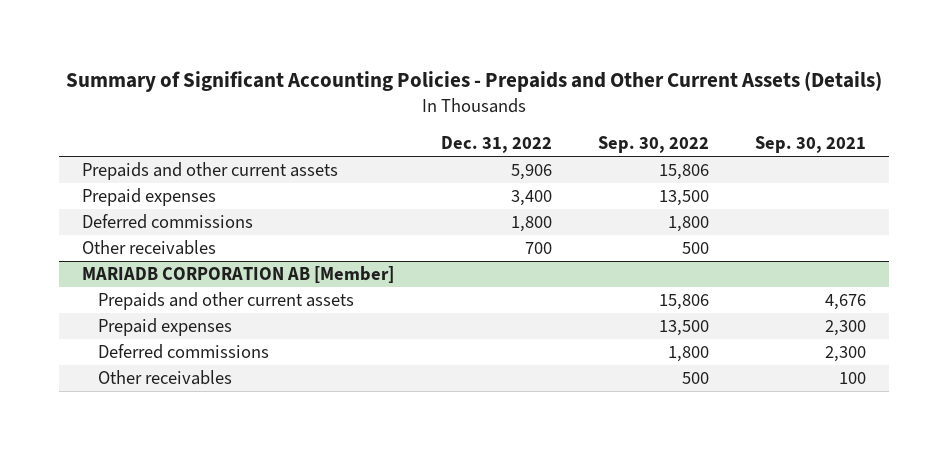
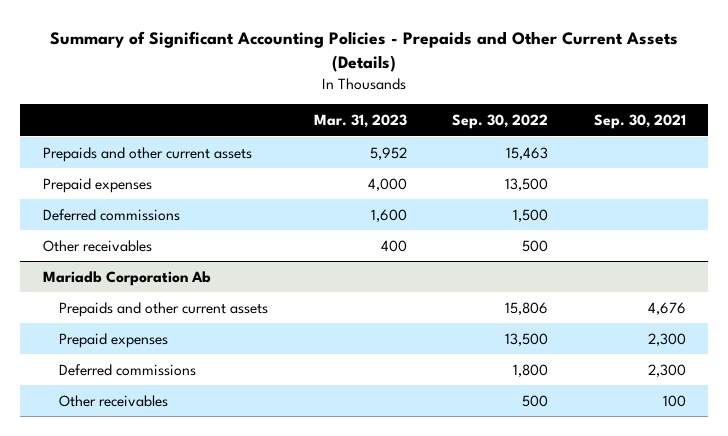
[440,136,552,154] Dec. 31, 2022 -> none
none -> [313,114,407,129] Mar. 31, 2023
[658,163,709,180] 15,806 -> [506,146,549,160] 15,463
[667,215,709,232] 1,800 -> [513,208,549,222] 1,500
[82,265,395,283] MARIADB CORPORATION AB [Member] -> [42,270,211,286] Mariadb Corporation Ab

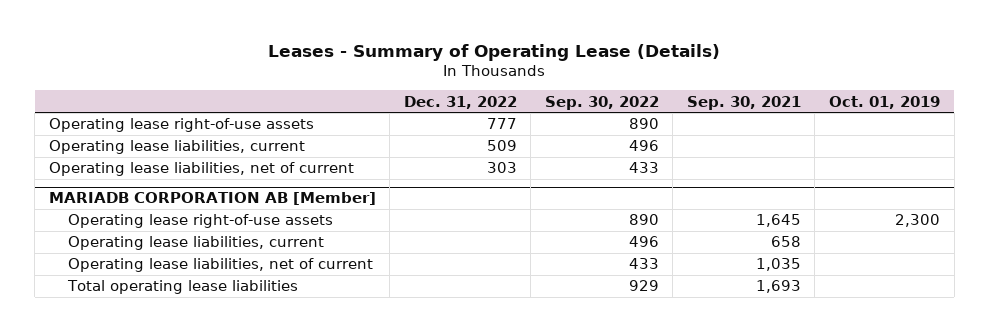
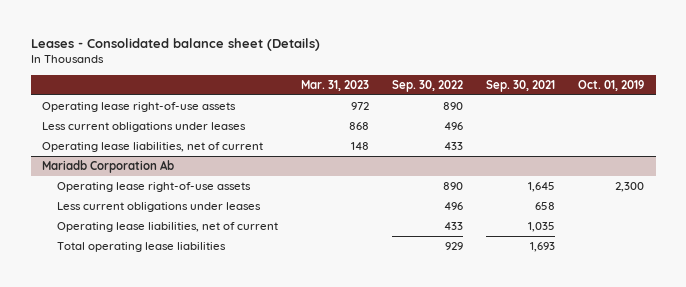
[268,43,721,61] Leases - Summary of Operating Lease (Details) -> [30,38,320,52] Leases - Consolidated balance sheet (Details)
[403,95,517,109] Dec. 31, 2022 -> none
none -> [300,79,369,91] Mar. 31, 2023
[48,140,305,155] Operating lease liabilities, current -> [42,121,247,132] Less current obligations under leases
[48,192,376,206] MARIADB CORPORATION AB [Member] -> [42,159,175,173] Mariadb Corporation Ab
[68,236,325,251] Operating lease liabilities, current -> [56,201,261,212] Less current obligations under leases

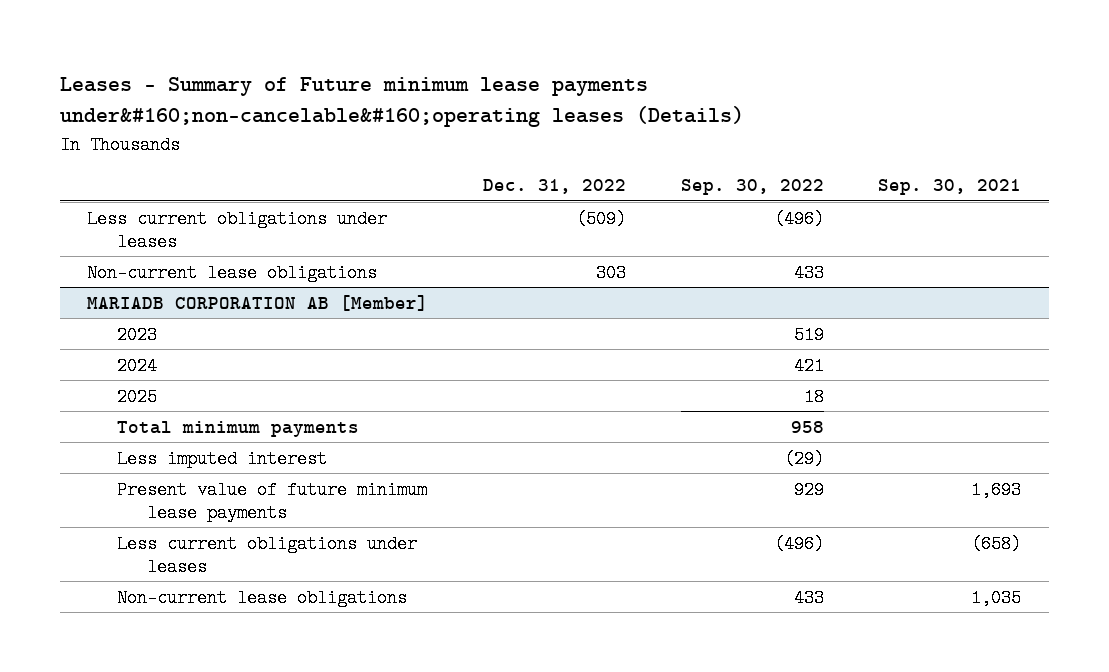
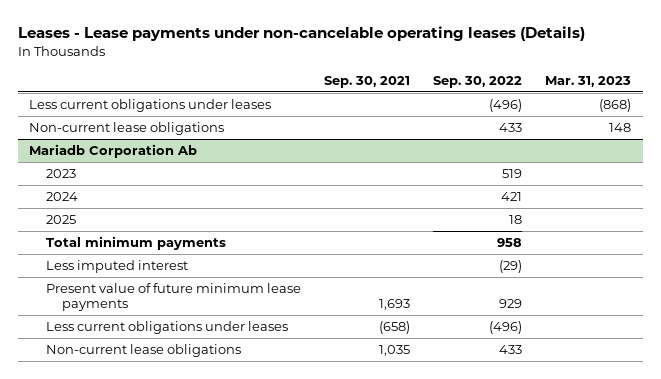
[60,77,745,128] Leases - Summary of Future minimum lease payments under&#160;non-cancelable&#160;operating leases (Details) -> [17,26,585,42] Leases - Lease payments under non-cancelable operating leases (Details)
[483,179,627,195] Dec. 31, 2022 -> none
none -> [545,76,632,88] Mar. 31, 2023
[87,294,429,311] MARIADB CORPORATION AB [Member] -> [29,144,198,159] Mariadb Corporation Ab

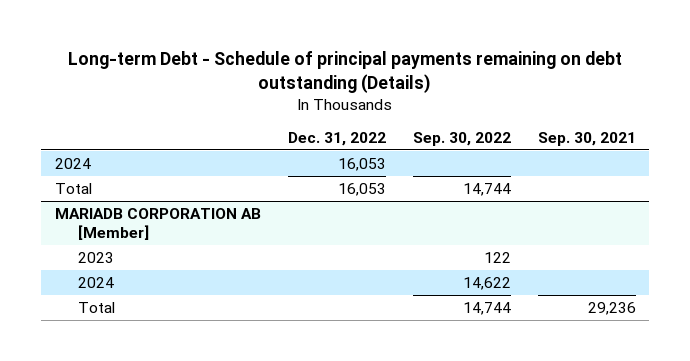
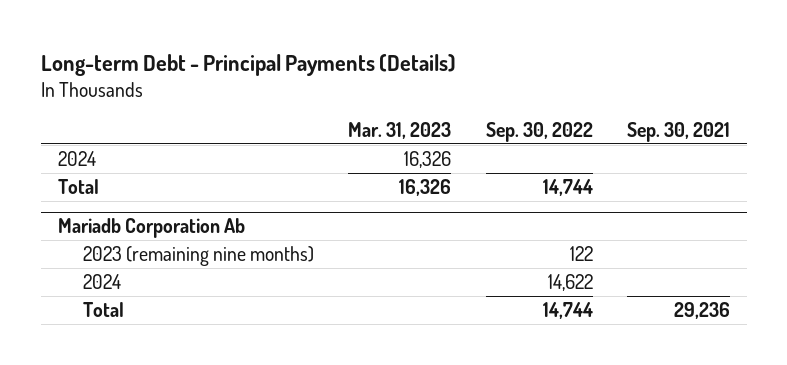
[68,50,623,93] Long-term Debt - Schedule of principal payments remaining on debt outstanding (Details) -> [40,53,456,76] Long-term Debt - Principal Payments (Details)
[287,131,386,146] Dec. 31, 2022 -> none
none -> [348,121,452,139] Mar. 31, 2023
[54,207,261,241] MARIADB CORPORATION AB [Member] -> [57,218,245,239] Mariadb Corporation Ab
[77,251,114,263] 2023 -> [83,246,315,267] 2023 (remaining nine months)

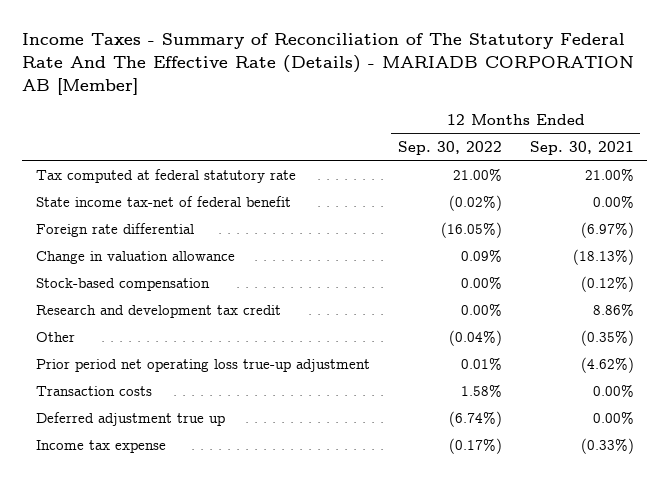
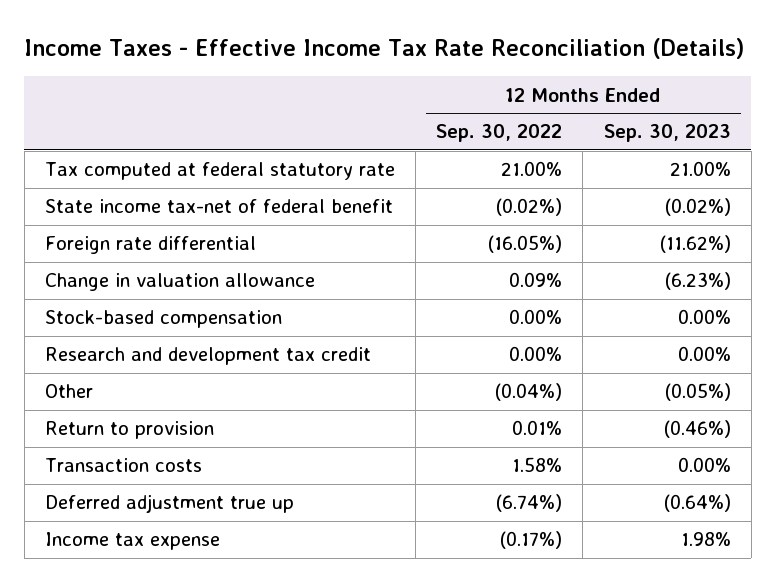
[22,33,635,96] Income Taxes - Summary of Reconciliation of The Statutory Federal Rate And The Effective Rate (Details) - MARIADB CORPORATION AB [Member] -> [24,37,745,59] Income Taxes - Effective Income Tax Rate Reconciliation (Details)
[529,140,634,155] Sep. 30, 2021 -> none
none -> [603,124,731,143] Sep. 30, 2023
[36,358,371,372] Prior period net operating loss true-up adjustment -> none
none -> [44,421,214,440] Return to provision

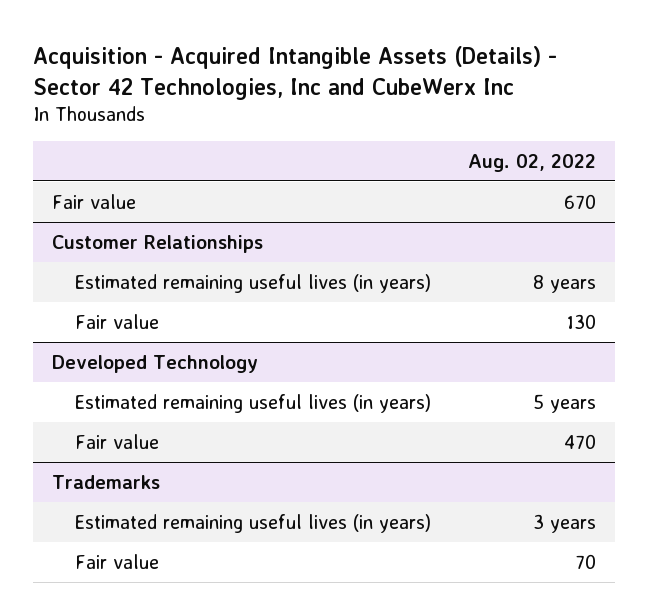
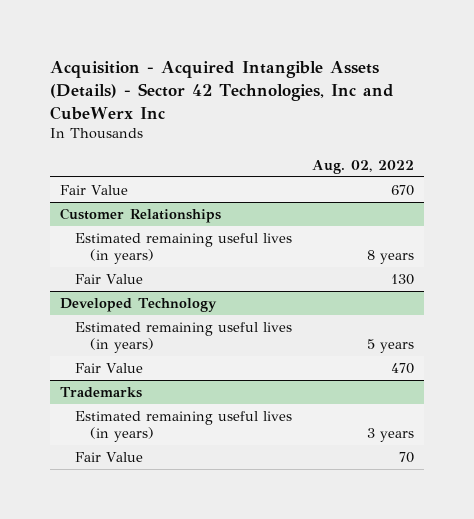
[51,193,136,209] Fair value -> [60,184,129,195] Fair Value
[74,313,159,329] Fair value -> [75,273,144,284] Fair Value
[74,433,159,449] Fair value -> [75,362,144,373] Fair Value
[74,553,159,569] Fair value -> [75,451,144,462] Fair Value

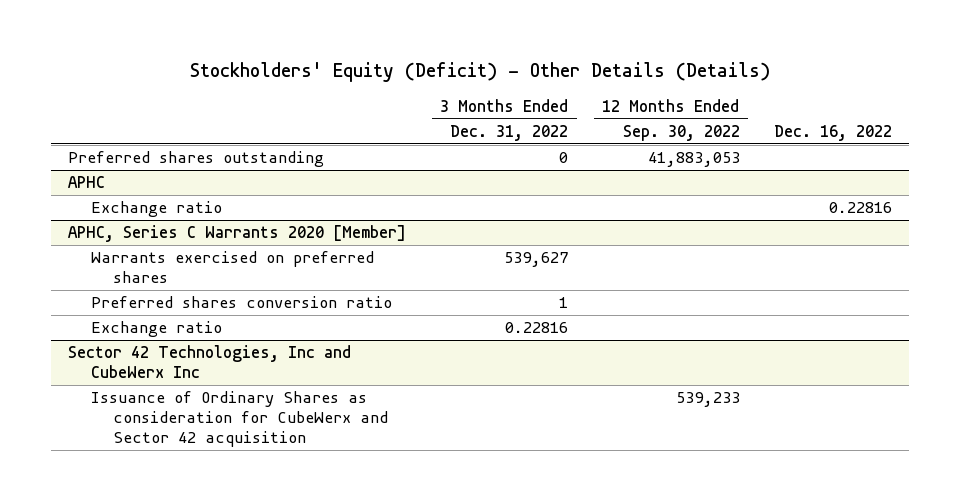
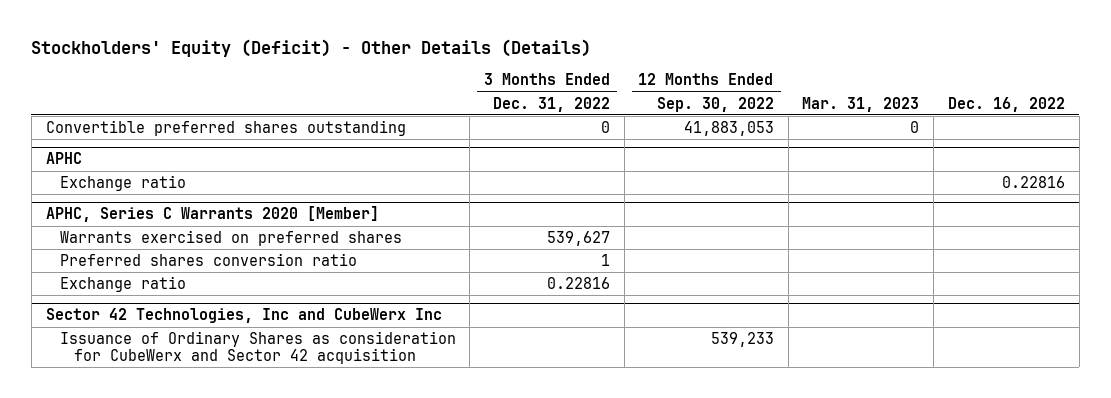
none -> [802,96,920,112] Mar. 31, 2023
[68,151,325,168] Preferred shares outstanding -> [45,119,406,136] Convertible preferred shares outstanding

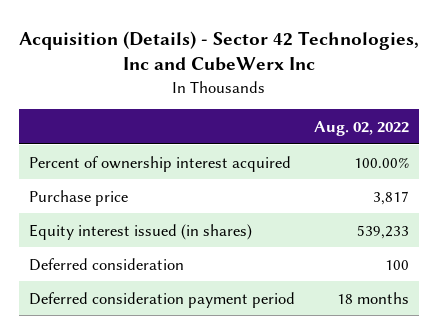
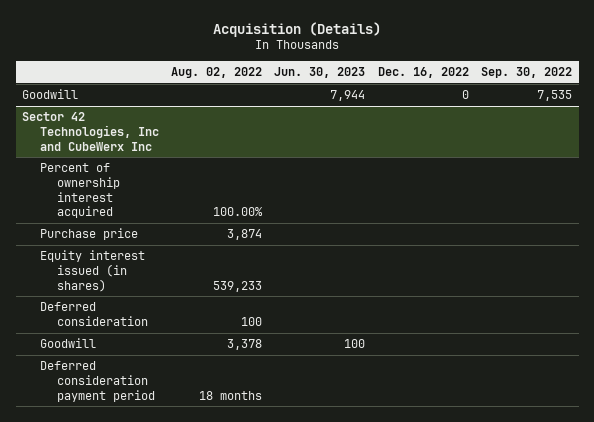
[19,30,420,72] Acquisition (Details) - Sector 42 Technologies, Inc and CubeWerx Inc -> [213,21,382,37] Acquisition (Details)
none -> [274,66,366,78] Jun. 30, 2023
none -> [377,66,469,78] Dec. 16, 2022
none -> [481,66,573,78] Sep. 30, 2022
none -> [21,89,78,100] Goodwill
none -> [21,112,159,151] Sector 42 Technologies, Inc and CubeWerx Inc
[373,190,410,205] 3,817 -> [226,229,262,241] 3,874
none -> [39,338,96,349] Goodwill

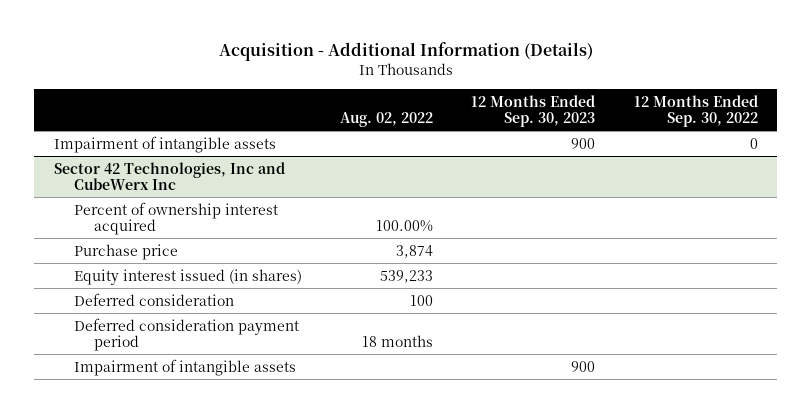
[213,21,382,37] Acquisition (Details) -> [218,42,593,62] Acquisition - Additional Information (Details)
[274,66,366,78] Jun. 30, 2023 -> none
[377,66,469,78] Dec. 16, 2022 -> none
[481,66,573,78] Sep. 30, 2022 -> none
none -> [471,94,596,128] 12 Months Ended Sep. 30, 2023
none -> [633,94,758,128] 12 Months Ended Sep. 30, 2022
[21,89,78,100] Goodwill -> none
none -> [53,135,276,153] Impairment of intangible assets
[39,338,96,349] Goodwill -> none
none -> [73,358,296,376] Impairment of intangible assets

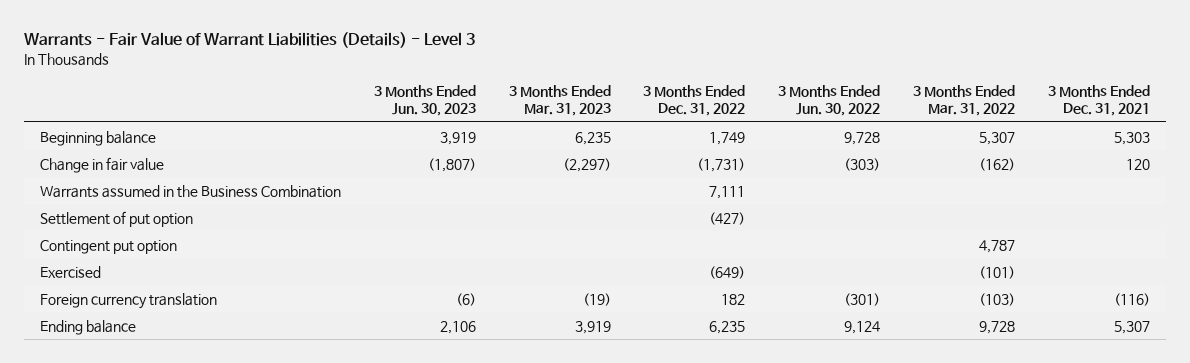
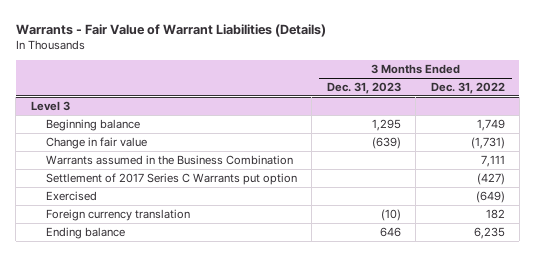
[23,32,475,49] Warrants - Fair Value of Warrant Liabilities (Details) - Level 3 -> [15,23,326,37] Warrants - Fair Value of Warrant Liabilities (Details)
[374,84,477,117] 3 Months Ended Jun. 30, 2023 -> none
[508,84,611,117] 3 Months Ended Mar. 31, 2023 -> none
[778,84,881,117] 3 Months Ended Jun. 30, 2022 -> none
[912,84,1015,117] 3 Months Ended Mar. 31, 2022 -> none
[1047,84,1150,117] 3 Months Ended Dec. 31, 2021 -> none
none -> [326,81,401,94] Dec. 31, 2023
none -> [30,100,70,111] Level 3
[40,239,178,254] Contingent put option -> none
[40,210,194,227] Settlement of put option -> [46,172,298,185] Settlement of 2017 Series C Warrants put option

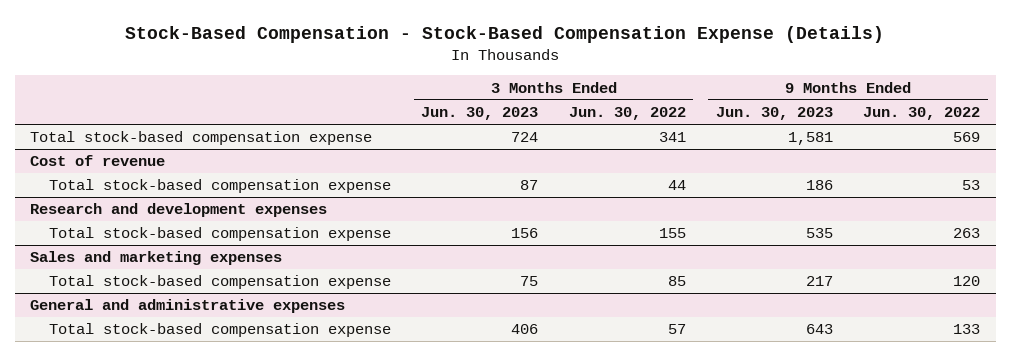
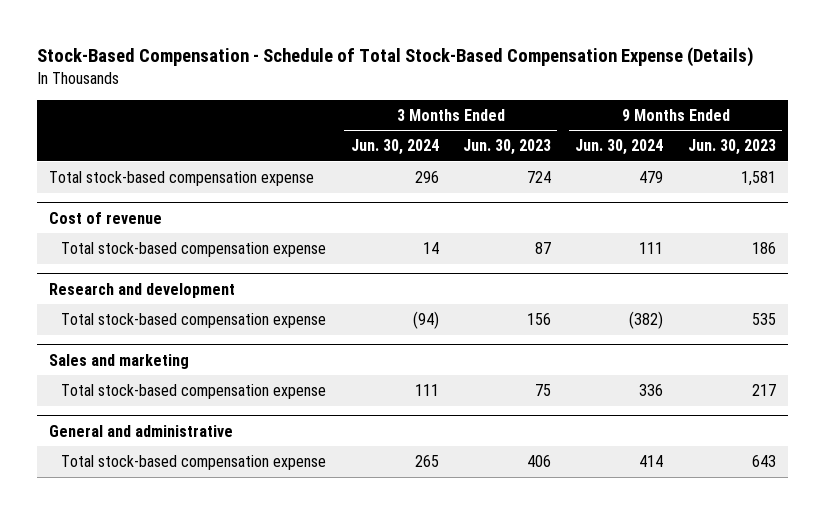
[125,26,885,44] Stock-Based Compensation - Stock-Based Compensation Expense (Details) -> [37,47,755,68] Stock-Based Compensation - Schedule of Total Stock-Based Compensation Expense (Details)
[568,106,686,120] Jun. 30, 2022 -> none
[863,106,981,120] Jun. 30, 2022 -> none
none -> [350,139,439,156] Jun. 30, 2024
none -> [575,139,664,156] Jun. 30, 2024
[30,203,328,218] Research and development expenses -> [49,282,236,298] Research and development
[30,251,283,266] Sales and marketing expenses -> [49,353,190,369] Sales and marketing
[30,299,346,314] General and administrative expenses -> [49,424,234,437] General and administrative

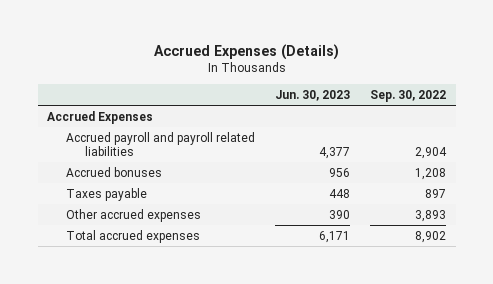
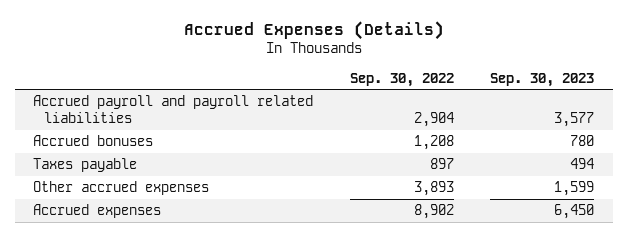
[274,90,350,102] Jun. 30, 2023 -> none
none -> [490,72,595,87] Sep. 30, 2023
[47,110,154,124] Accrued Expenses -> none
[66,229,201,243] Total accrued expenses -> [32,204,161,219] Accrued expenses

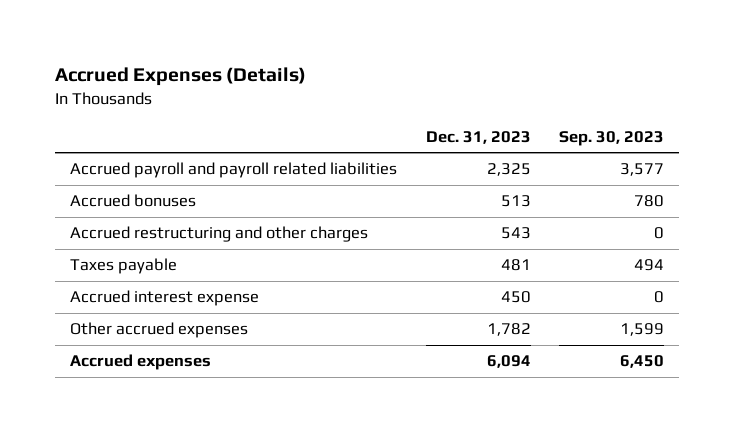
[349,72,454,87] Sep. 30, 2022 -> none
none -> [425,130,531,144] Dec. 31, 2023
none -> [69,226,368,243] Accrued restructuring and other charges
none -> [69,290,259,307] Accrued interest expense

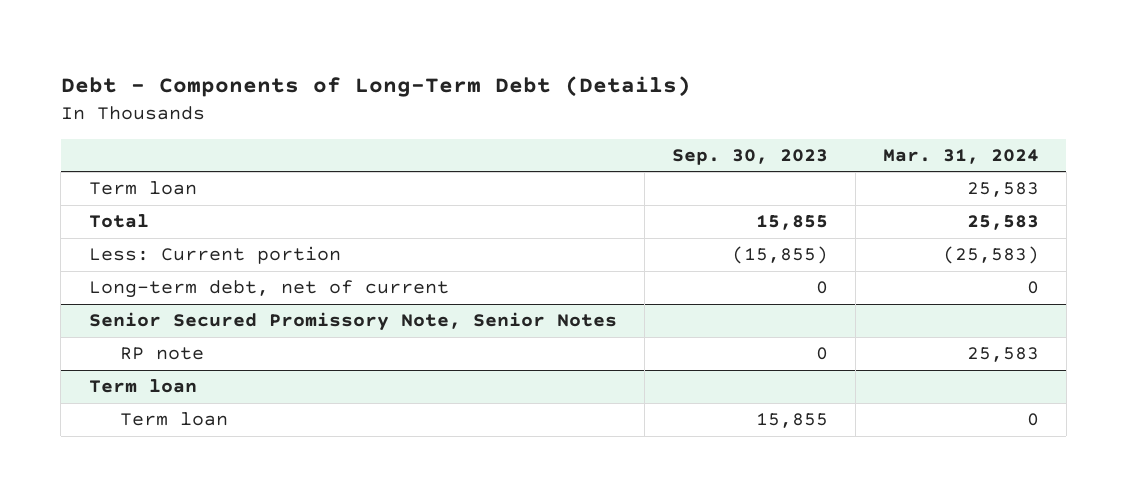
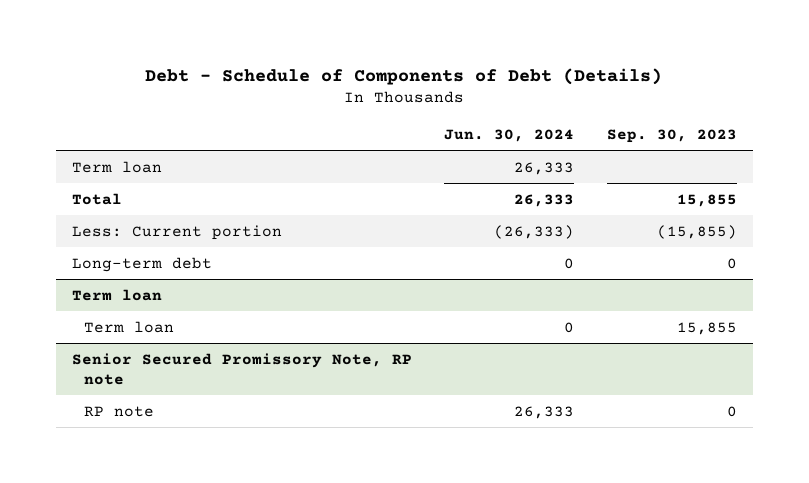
[60,75,691,97] Debt - Components of Long-Term Debt (Details) -> [145,67,663,85] Debt - Schedule of Components of Debt (Details)
[882,148,1039,164] Mar. 31, 2024 -> none
none -> [444,128,575,142] Jun. 30, 2024
[88,312,617,332] Senior Secured Promissory Note, Senior Notes -> none
[120,347,205,361] RP note -> none
[88,280,449,299] Long-term debt, net of current -> [71,256,212,272] Long-term debt
none -> [71,352,412,386] Senior Secured Promissory Note, RP note
none -> [83,405,154,417] RP note

